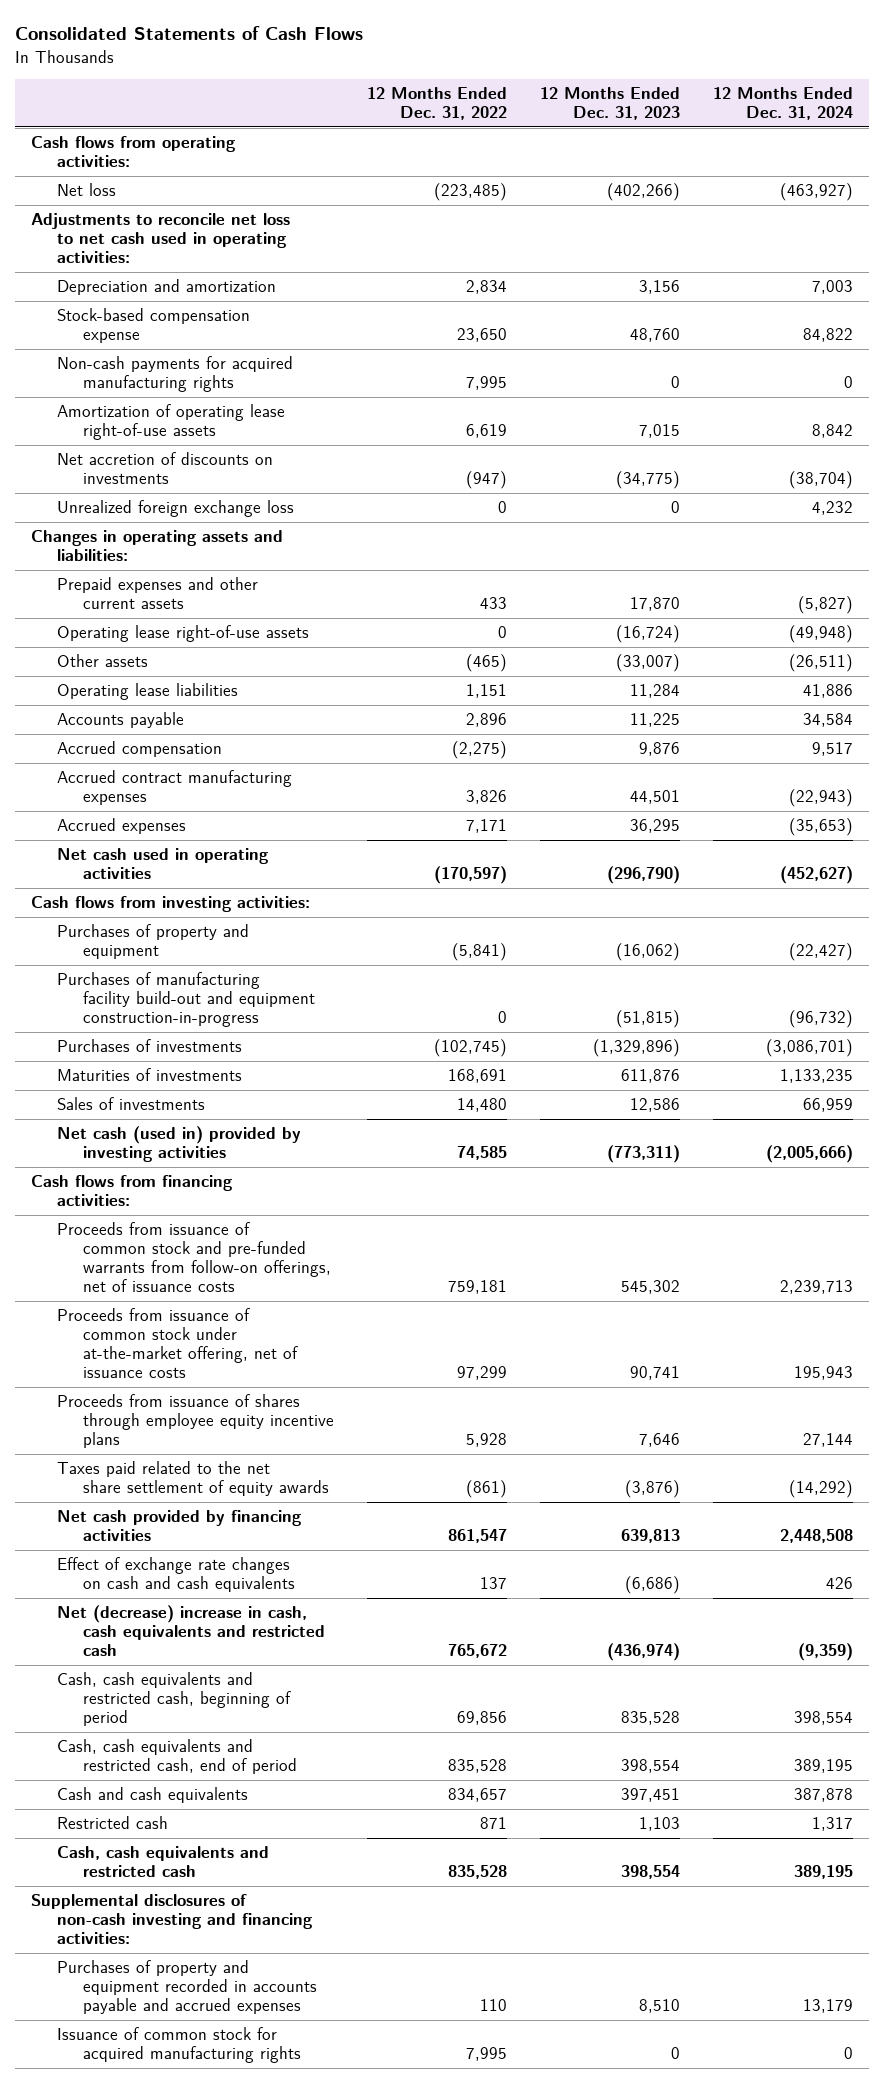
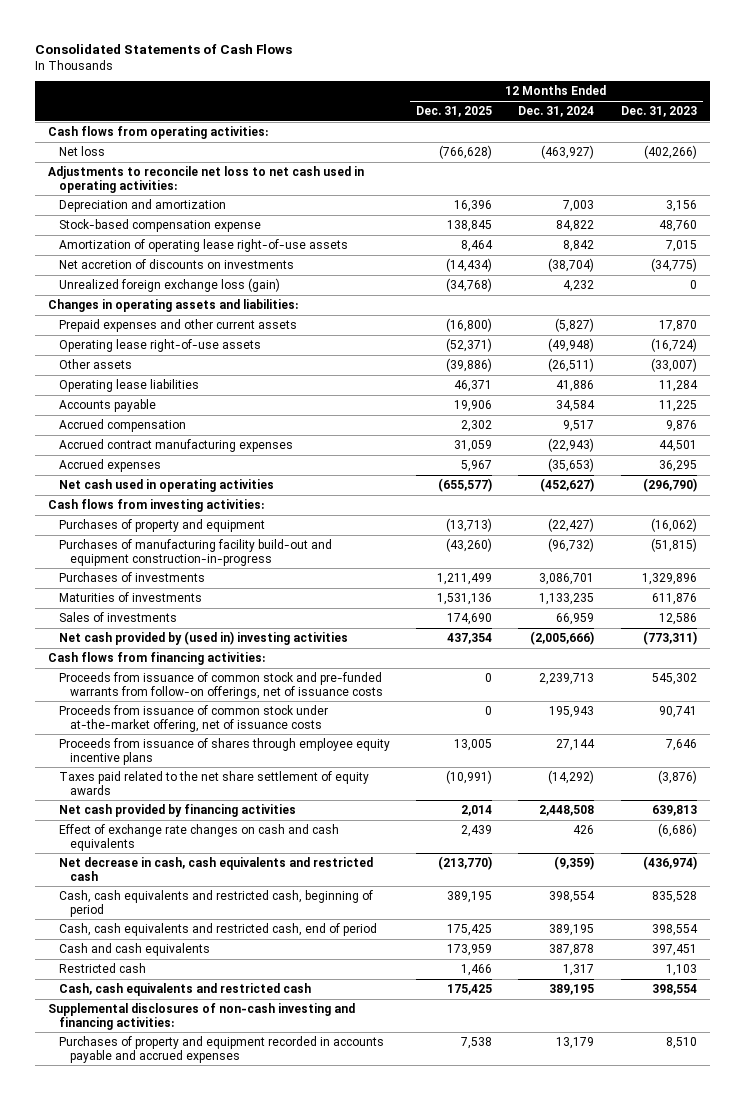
[367,87,508,121] 12 Months Ended Dec. 31, 2022 -> none
none -> [416,106,493,118] Dec. 31, 2025
[57,356,294,393] Non-cash payments for acquired manufacturing rights -> none
[57,500,295,518] Unrealized foreign exchange loss -> [59,278,281,293] Unrealized foreign exchange loss (gain)
[592,1039,680,1058] (1,329,896) -> [641,573,697,586] 1,329,896
[765,1039,853,1058] (3,086,701) -> [539,573,595,586] 3,086,701
[57,1126,302,1163] Net cash (used in) provided by investing activities -> [59,631,349,646] Net cash provided by (used in) investing activities
[57,1605,326,1657] Net (decrease) increase in cash, cash equivalents and restricted cash -> [59,857,374,881] Net decrease in cash, cash equivalents and restricted cash
[57,2027,302,2064] Issuance of common stock for acquired manufacturing rights -> none

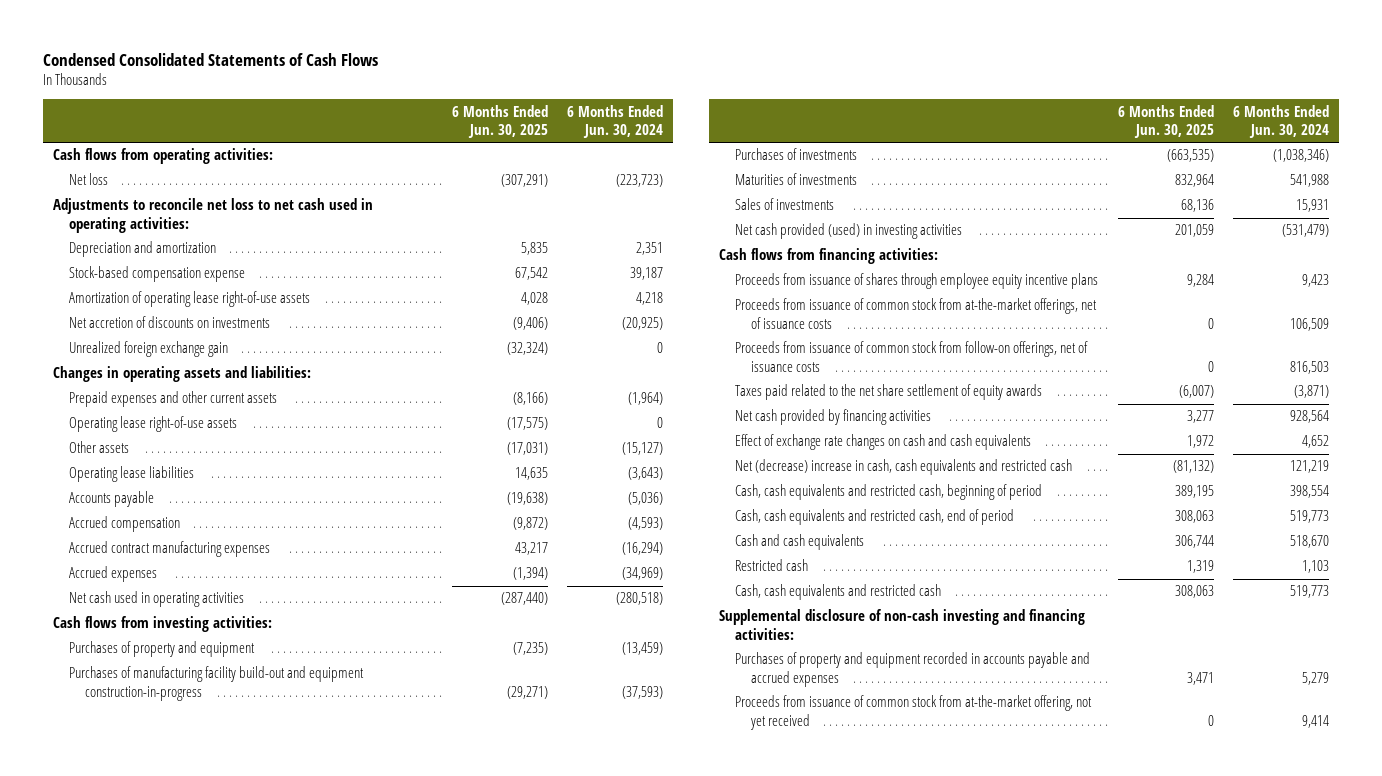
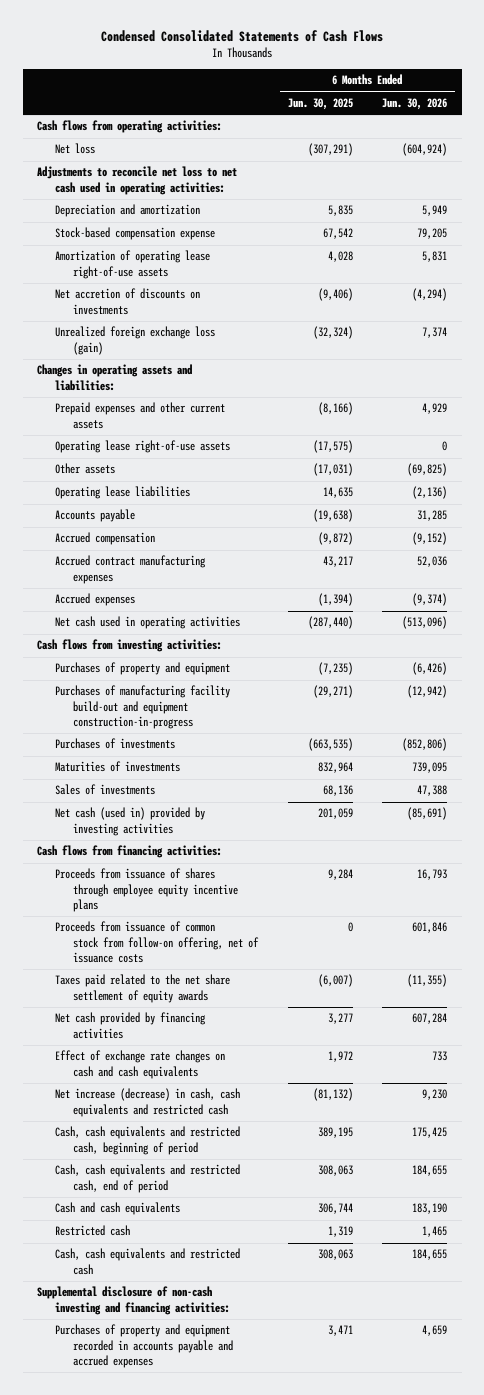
[567,104,664,138] 6 Months Ended Jun. 30, 2024 -> none
none -> [382,97,448,110] Jun. 30, 2026
[68,341,228,358] Unrealized foreign exchange gain -> [55,326,216,355] Unrealized foreign exchange loss (gain)
[734,223,962,240] Net cash provided (used) in investing activities -> [55,807,206,836] Net cash (used in) provided by investing activities
[734,298,1097,329] Proceeds from issuance of common stock from at-the-market offerings, net of issuance costs -> none
[734,341,1088,372] Proceeds from issuance of common stock from follow-on offerings, net of issuance costs -> [55,921,260,963] Proceeds from issuance of common stock from follow-on offering, net of issuance costs
[734,459,1072,476] Net (decrease) increase in cash, cash equivalents and restricted cash -> [55,1088,241,1117] Net increase (decrease) in cash, cash equivalents and restricted cash
[734,695,1092,730] Proceeds from issuance of common stock from at-the-market offering, not yet received -> none

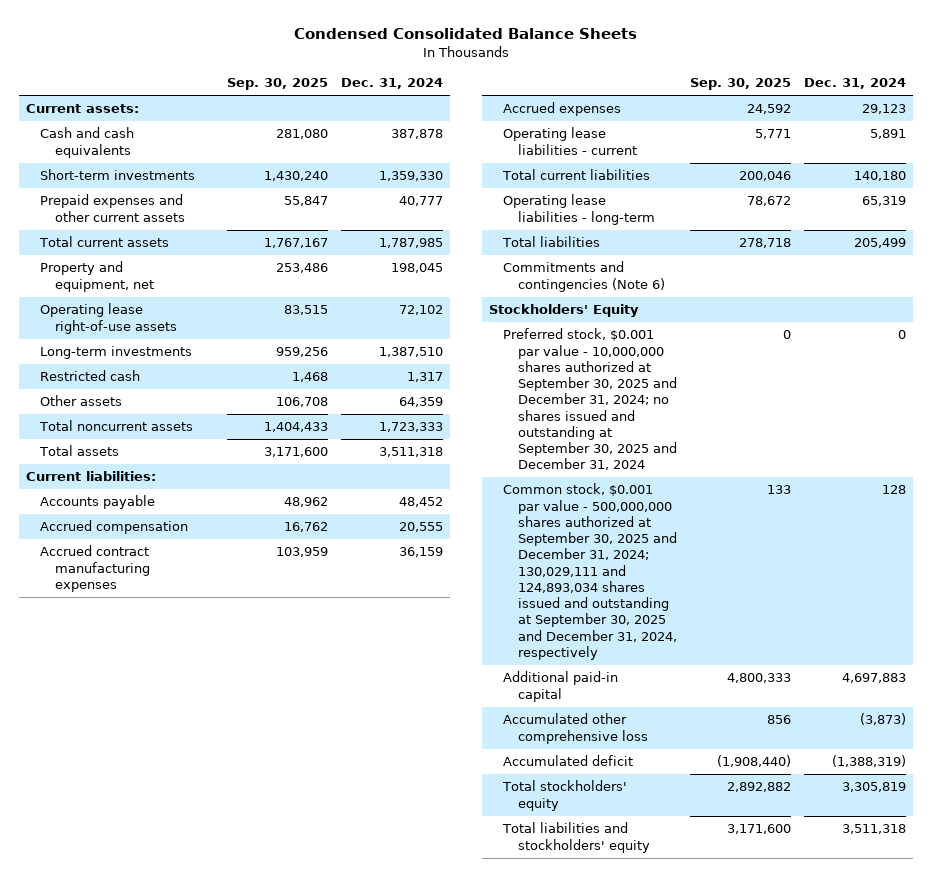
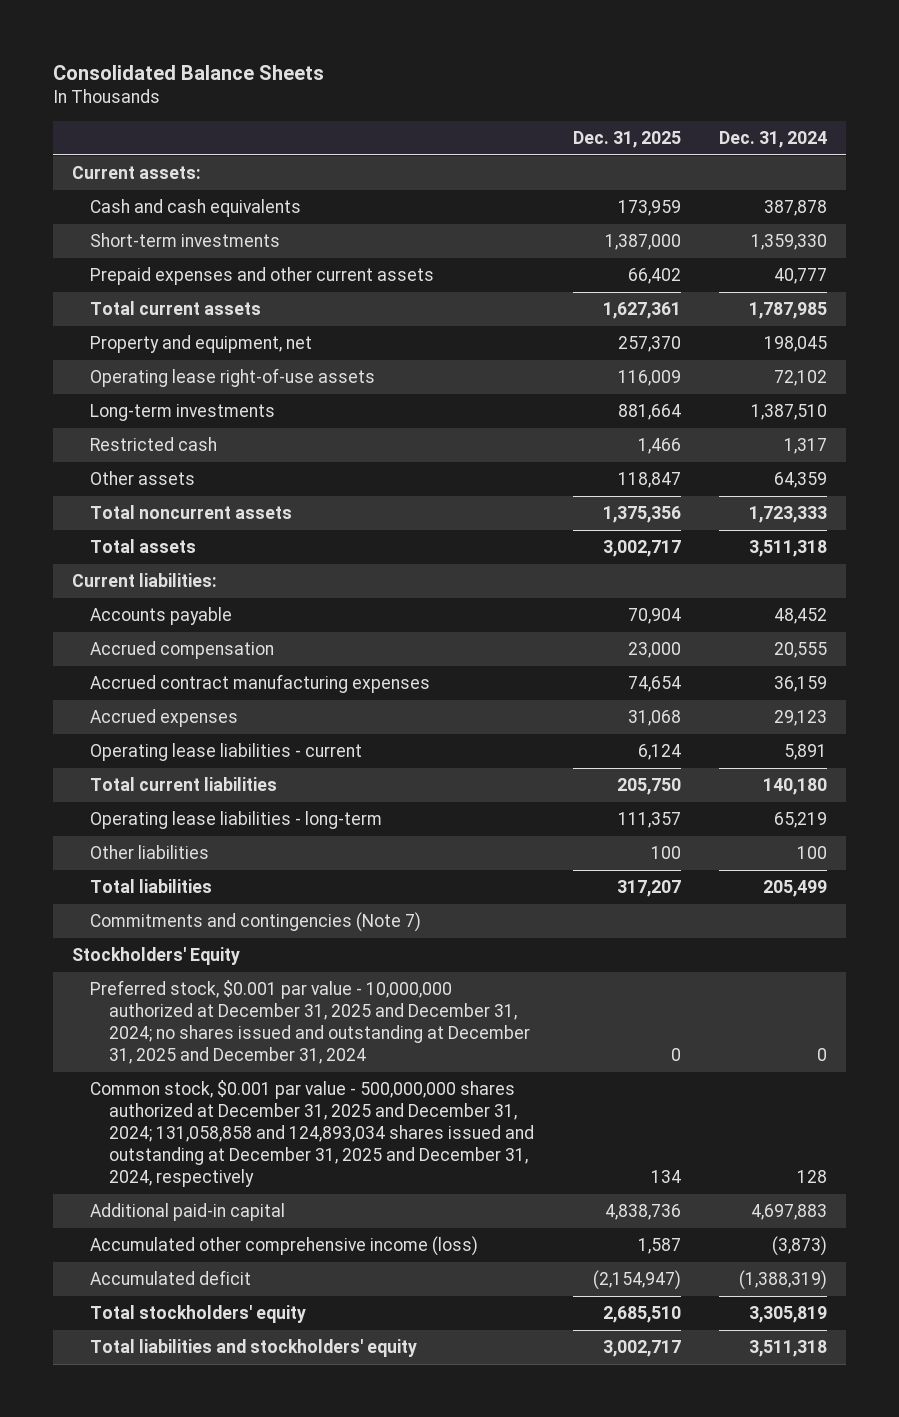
[294,28,638,40] Condensed Consolidated Balance Sheets -> [52,64,324,80] Consolidated Balance Sheets
[227,78,329,91] Sep. 30, 2025 -> none
none -> [572,130,681,148] Dec. 31, 2025
[862,196,907,207] 65,319 -> [774,812,828,829] 65,219
none -> [90,845,210,860] Other liabilities
[503,261,665,292] Commitments and contingencies (Note 6) -> [90,912,422,933] Commitments and contingencies (Note 7)
[503,328,677,471] Preferred stock, $0.001 par value - 10,000,000 shares authorized at September 30, 2025 and December 31, 2024; no shares issued and outstanding at September 30, 2025 and December 31, 2024 -> [90,980,530,1065] Preferred stock, $0.001 par value - 10,000,000 authorized at December 31, 2025 and December 31, 2024; no shares issued and outstanding at December 31, 2025 and December 31, 2024
[503,483,677,660] Common stock, $0.001 par value - 500,000,000 shares authorized at September 30, 2025 and December 31, 2024; 130,029,111 and 124,893,034 shares issued and outstanding at September 30, 2025 and December 31, 2024, respectively -> [90,1080,534,1188] Common stock, $0.001 par value - 500,000,000 shares authorized at December 31, 2025 and December 31, 2024; 131,058,858 and 124,893,034 shares issued and outstanding at December 31, 2025 and December 31, 2024, respectively
[503,713,648,744] Accumulated other comprehensive loss -> [90,1236,479,1257] Accumulated other comprehensive income (loss)

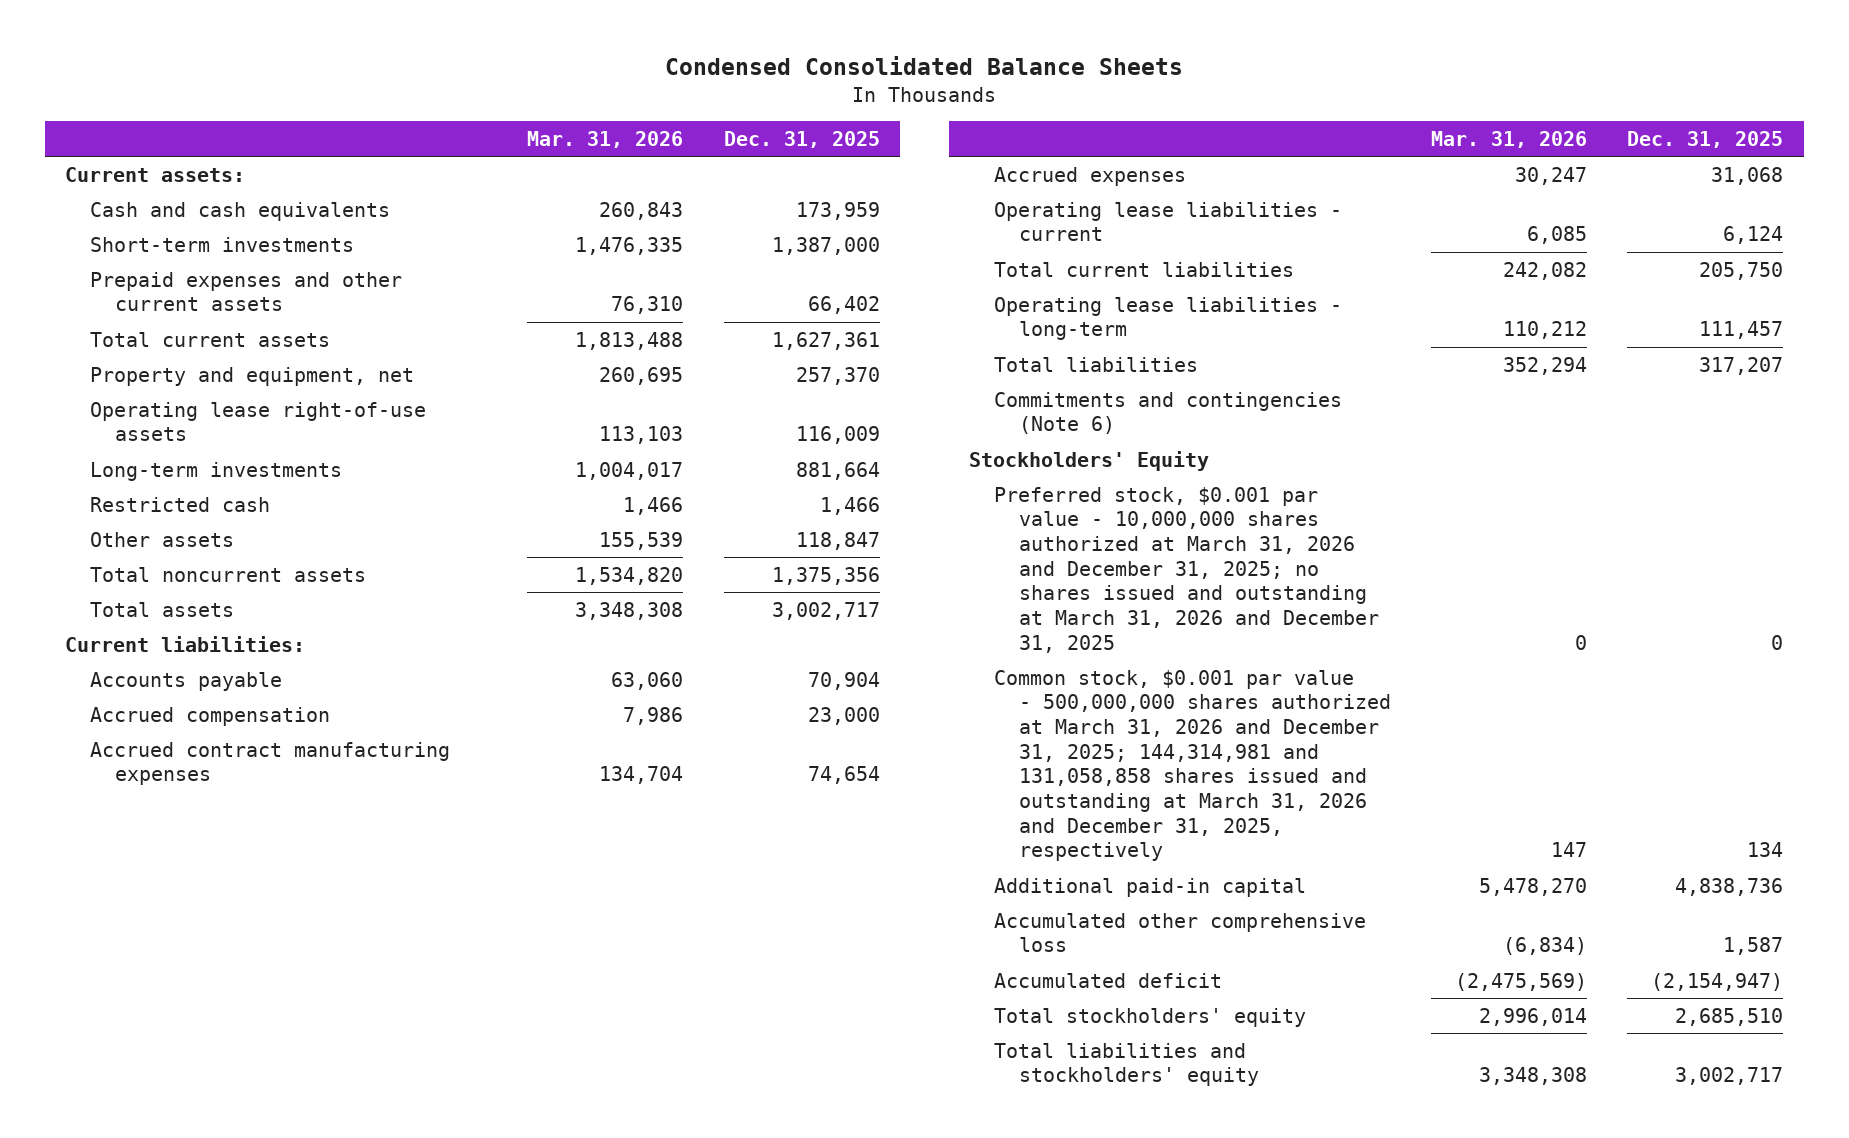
[52,64,324,80] Consolidated Balance Sheets -> [665,56,1184,76] Condensed Consolidated Balance Sheets
[719,130,828,148] Dec. 31, 2024 -> none
none -> [527,130,684,148] Mar. 31, 2026
[90,845,210,860] Other liabilities -> none
[617,812,681,829] 111,357 -> [1699,321,1784,340] 111,457
[90,912,422,933] Commitments and contingencies (Note 7) -> [993,391,1342,435] Commitments and contingencies (Note 6)
[90,980,530,1065] Preferred stock, $0.001 par value - 10,000,000 authorized at December 31, 2025 and December 31, 2024; no shares issued and outstanding at December 31, 2025 and December 31, 2024 -> [993,486,1379,653] Preferred stock, $0.001 par value - 10,000,000 shares authorized at March 31, 2026 and December 31, 2025; no shares issued and outstanding at March 31, 2026 and December 31, 2025
[90,1080,534,1188] Common stock, $0.001 par value - 500,000,000 shares authorized at December 31, 2025 and December 31, 2024; 131,058,858 and 124,893,034 shares issued and outstanding at December 31, 2025 and December 31, 2024, respectively -> [993,669,1391,862] Common stock, $0.001 par value - 500,000,000 shares authorized at March 31, 2026 and December 31, 2025; 144,314,981 and 131,058,858 shares issued and outstanding at March 31, 2026 and December 31, 2025, respectively
[90,1236,479,1257] Accumulated other comprehensive income (loss) -> [993,912,1366,953] Accumulated other comprehensive loss

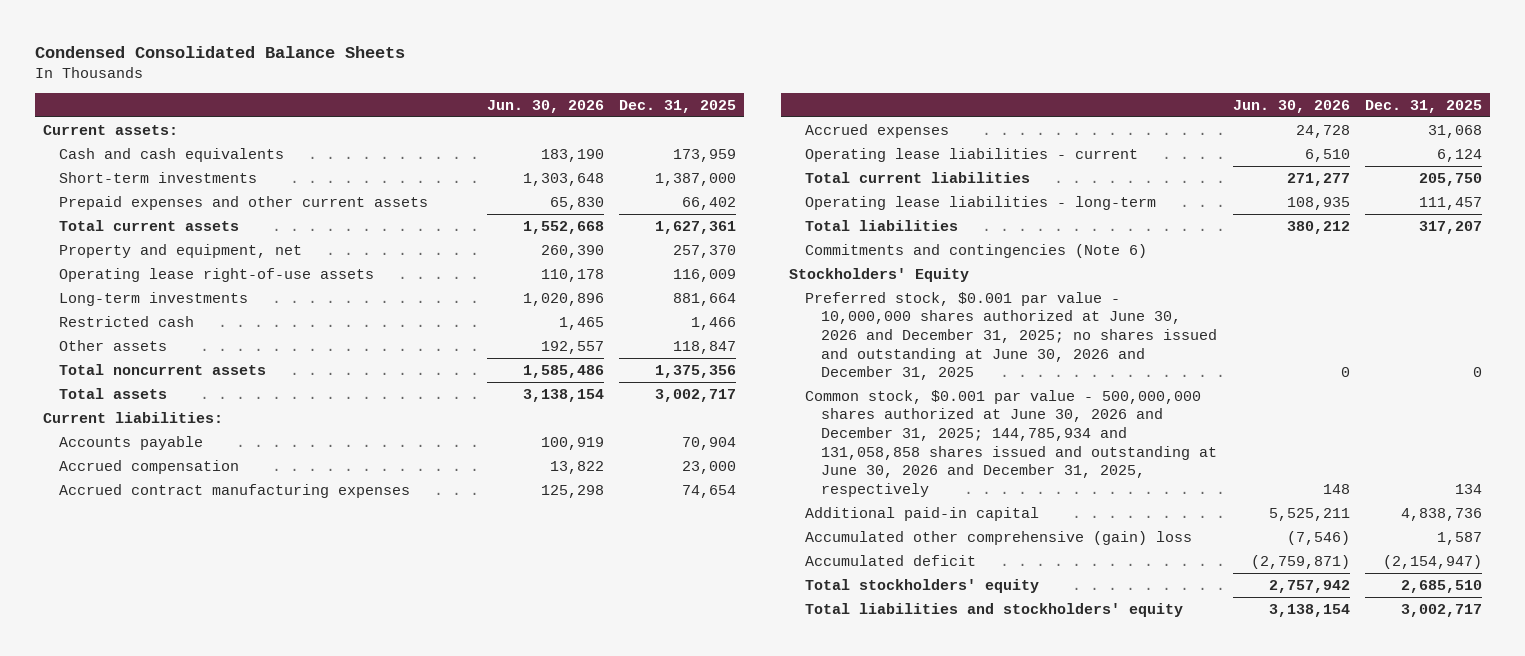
[527,130,684,148] Mar. 31, 2026 -> none
none -> [486,99,604,113] Jun. 30, 2026
[993,486,1379,653] Preferred stock, $0.001 par value - 10,000,000 shares authorized at March 31, 2026 and December 31, 2025; no shares issued and outstanding at March 31, 2026 and December 31, 2025 -> [805,291,1218,381] Preferred stock, $0.001 par value - 10,000,000 shares authorized at June 30, 2026 and December 31, 2025; no shares issued and outstanding at June 30, 2026 and December 31, 2025
[993,669,1391,862] Common stock, $0.001 par value - 500,000,000 shares authorized at March 31, 2026 and December 31, 2025; 144,314,981 and 131,058,858 shares issued and outstanding at March 31, 2026 and December 31, 2025, respectively -> [805,389,1218,497] Common stock, $0.001 par value - 500,000,000 shares authorized at June 30, 2026 and December 31, 2025; 144,785,934 and 131,058,858 shares issued and outstanding at June 30, 2026 and December 31, 2025, respectively
[993,912,1366,953] Accumulated other comprehensive loss -> [805,530,1193,545] Accumulated other comprehensive (gain) loss

